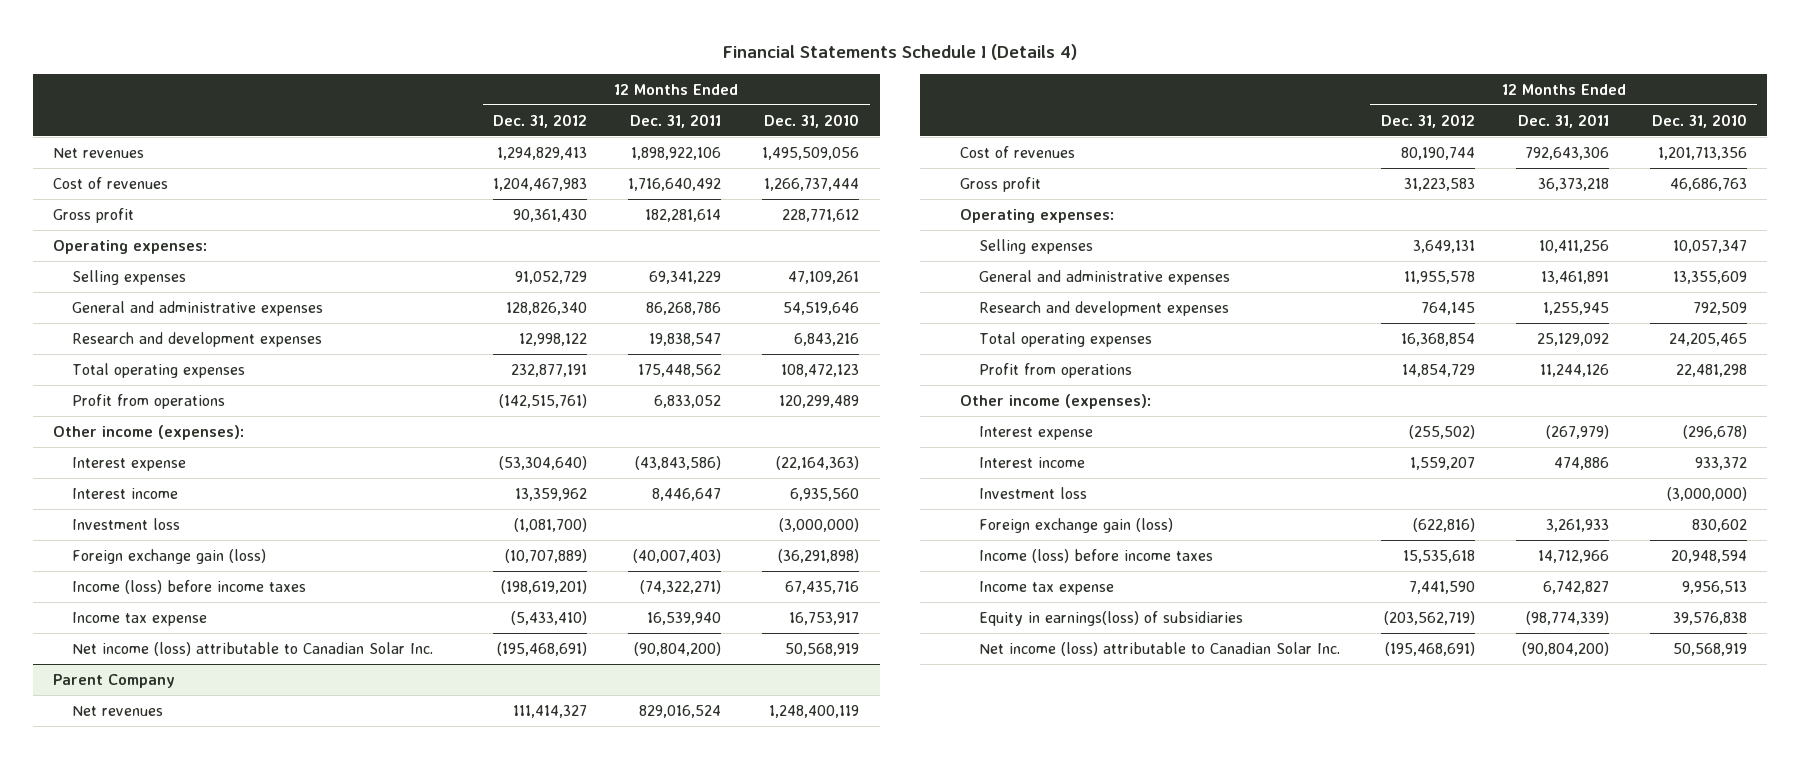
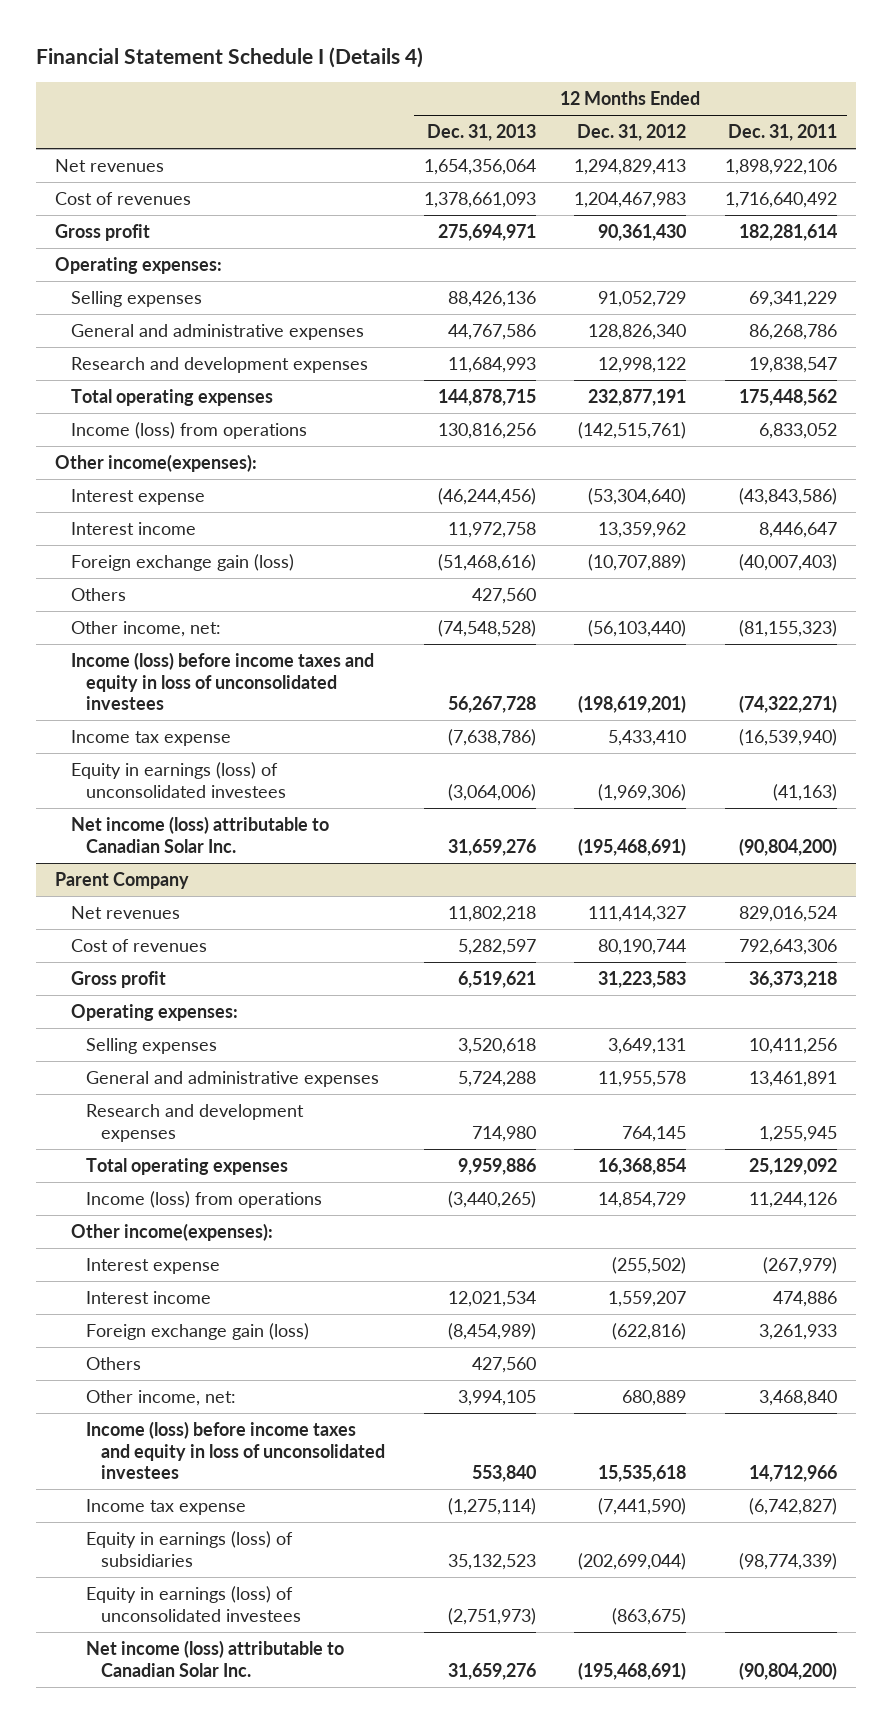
[722,43,1077,60] Financial Statements Schedule I (Details 4) -> [35,46,423,68] Financial Statement Schedule I (Details 4)
[764,113,860,128] Dec. 31, 2010 -> none
none -> [426,124,536,142] Dec. 31, 2013
[72,393,226,409] Profit from operations -> [70,422,307,440] Income (loss) from operations
[53,424,245,440] Other income (expenses): -> [55,454,258,473] Other income(expenses):
[72,517,181,530] Investment loss -> none
none -> [70,588,126,602] Others
none -> [70,621,221,638] Other income, net:
[72,579,307,594] Income (loss) before income taxes -> [70,652,374,710] Income (loss) before income taxes and equity in loss of unconsolidated investees
[511,610,588,625] (5,433,410) -> [608,730,687,747] 5,433,410
[647,611,722,625] 16,539,940 -> [738,729,837,747] (16,539,940)
none -> [70,762,287,798] Equity in earnings (loss) of unconsolidated investees
[978,362,1132,378] Profit from operations -> [86,1191,323,1209] Income (loss) from operations
[959,393,1151,409] Other income (expenses): -> [70,1223,273,1242] Other income(expenses):
[978,486,1087,499] Investment loss -> none
none -> [86,1357,142,1371] Others
none -> [86,1390,237,1407] Other income, net:
[978,548,1213,563] Income (loss) before income taxes -> [86,1421,386,1479] Income (loss) before income taxes and equity in loss of unconsolidated investees
[1408,580,1475,594] 7,441,590 -> [598,1498,687,1516] (7,441,590)
[1542,580,1609,594] 6,742,827 -> [748,1498,837,1516] (6,742,827)
[978,610,1243,626] Equity in earnings(loss) of subsidiaries -> [86,1531,294,1567] Equity in earnings (loss) of subsidiaries
[1383,610,1475,625] (203,562,719) -> [578,1552,687,1570] (202,699,044)
none -> [86,1586,302,1622] Equity in earnings (loss) of unconsolidated investees

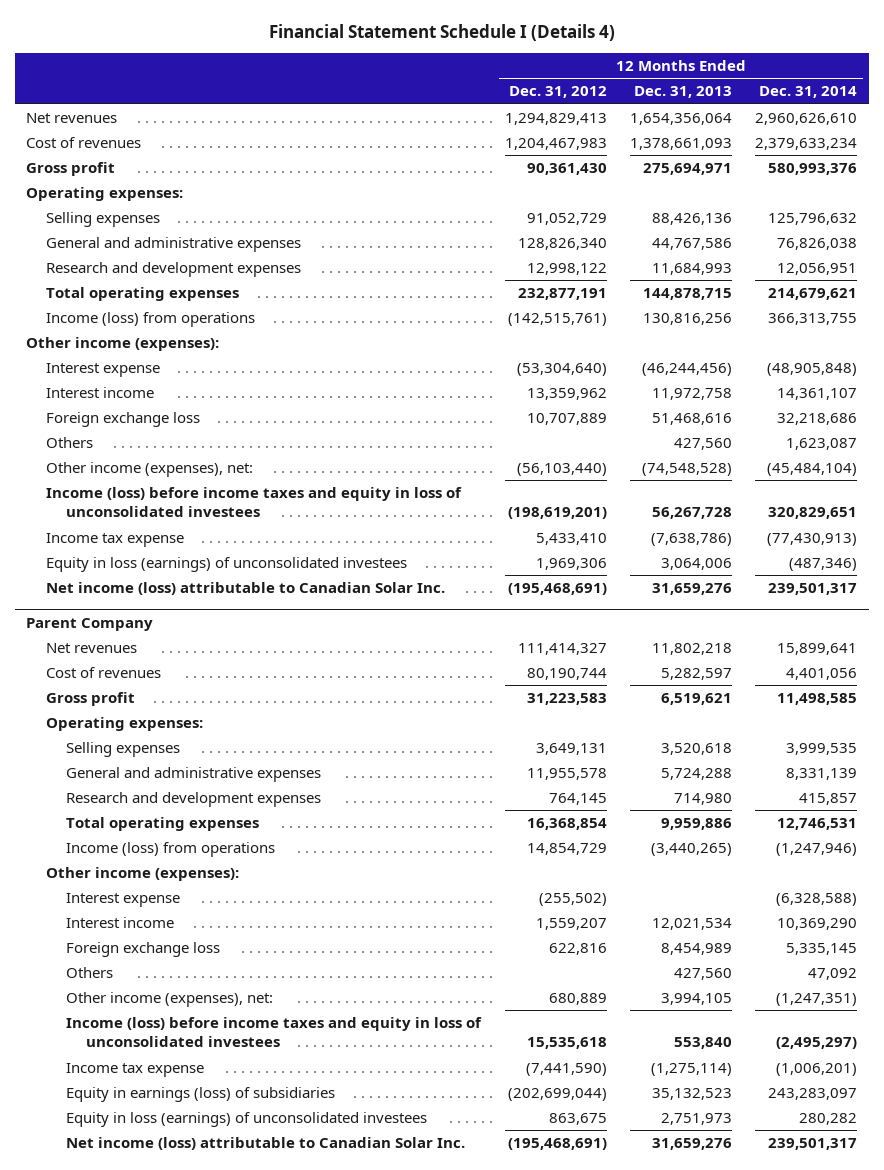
[727,124,837,142] Dec. 31, 2011 -> none
none -> [759,86,858,99] Dec. 31, 2014
[55,454,258,473] Other income(expenses): -> [26,337,220,352] Other income (expenses):
[70,554,294,572] Foreign exchange gain (loss) -> [46,412,201,428] Foreign exchange loss
[437,554,536,572] (51,468,616) -> [651,413,732,426] 51,468,616
[588,554,687,572] (10,707,889) -> [526,413,607,426] 10,707,889
[70,621,221,638] Other income, net: -> [46,462,254,478] Other income (expenses), net:
[70,762,287,798] Equity in earnings (loss) of unconsolidated investees -> [46,557,408,573] Equity in loss (earnings) of unconsolidated investees
[447,783,536,801] (3,064,006) -> [660,558,732,571] 3,064,006
[598,783,687,801] (1,969,306) -> [535,558,607,571] 1,969,306
[70,1223,273,1242] Other income(expenses): -> [46,867,240,882] Other income (expenses):
[86,1323,310,1341] Foreign exchange gain (loss) -> [66,942,221,958] Foreign exchange loss
[447,1323,536,1341] (8,454,989) -> [660,943,732,956] 8,454,989
[612,1323,687,1341] (622,816) -> [548,943,607,956] 622,816
[86,1390,237,1407] Other income, net: -> [66,992,274,1008] Other income (expenses), net:
[86,1586,302,1622] Equity in earnings (loss) of unconsolidated investees -> [66,1112,428,1128] Equity in loss (earnings) of unconsolidated investees
[447,1607,536,1625] (2,751,973) -> [660,1113,732,1126] 2,751,973
[612,1607,687,1625] (863,675) -> [548,1113,607,1126] 863,675

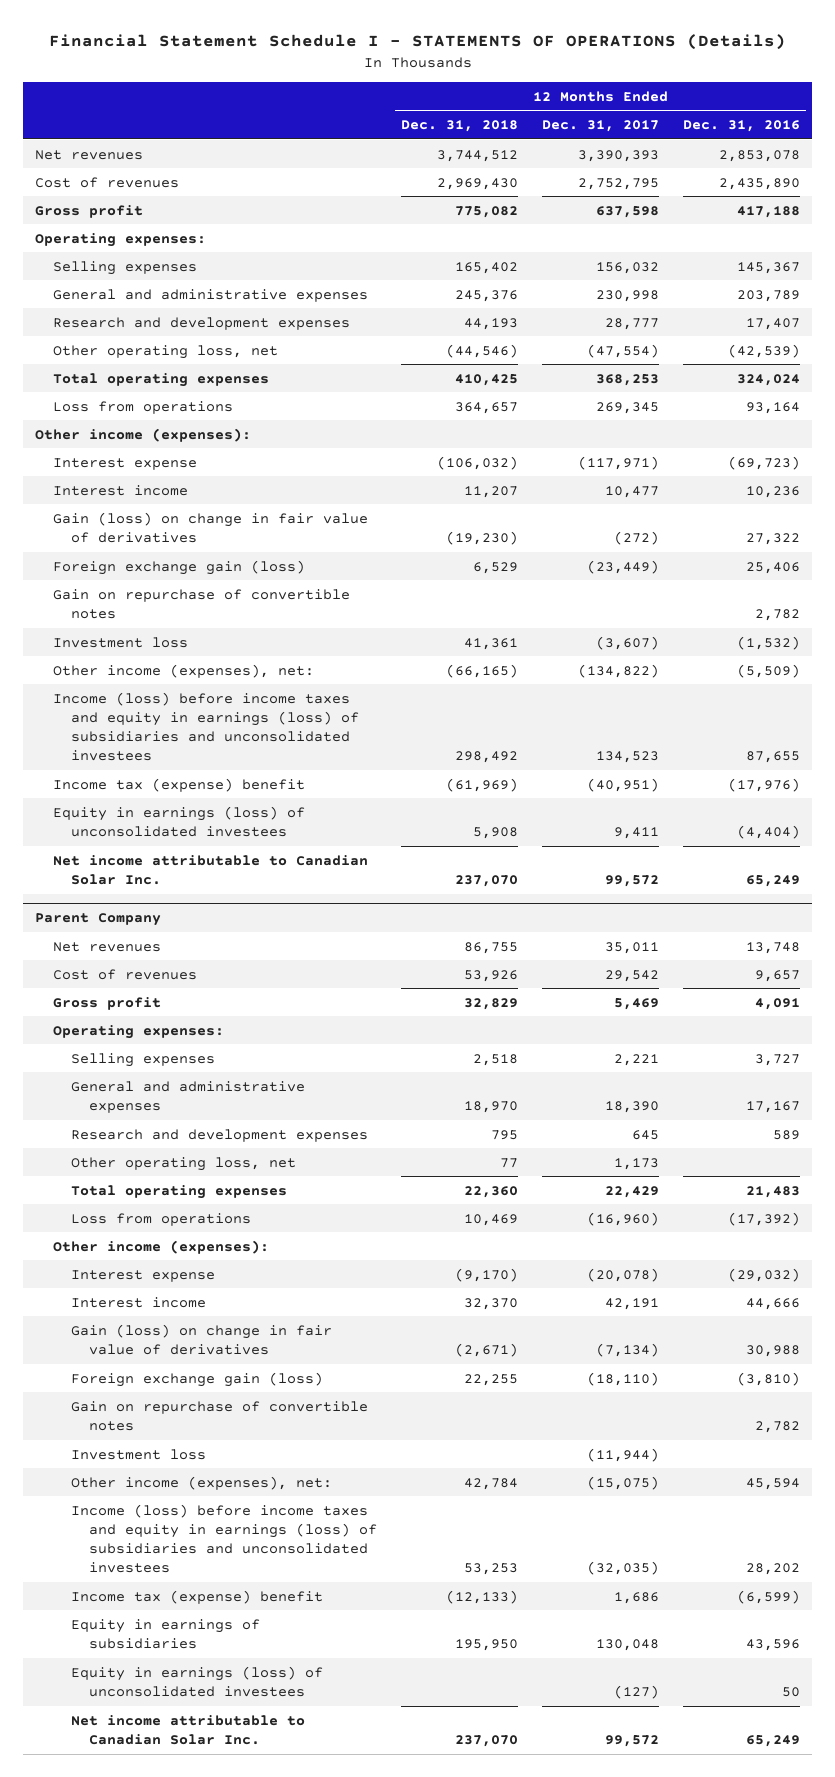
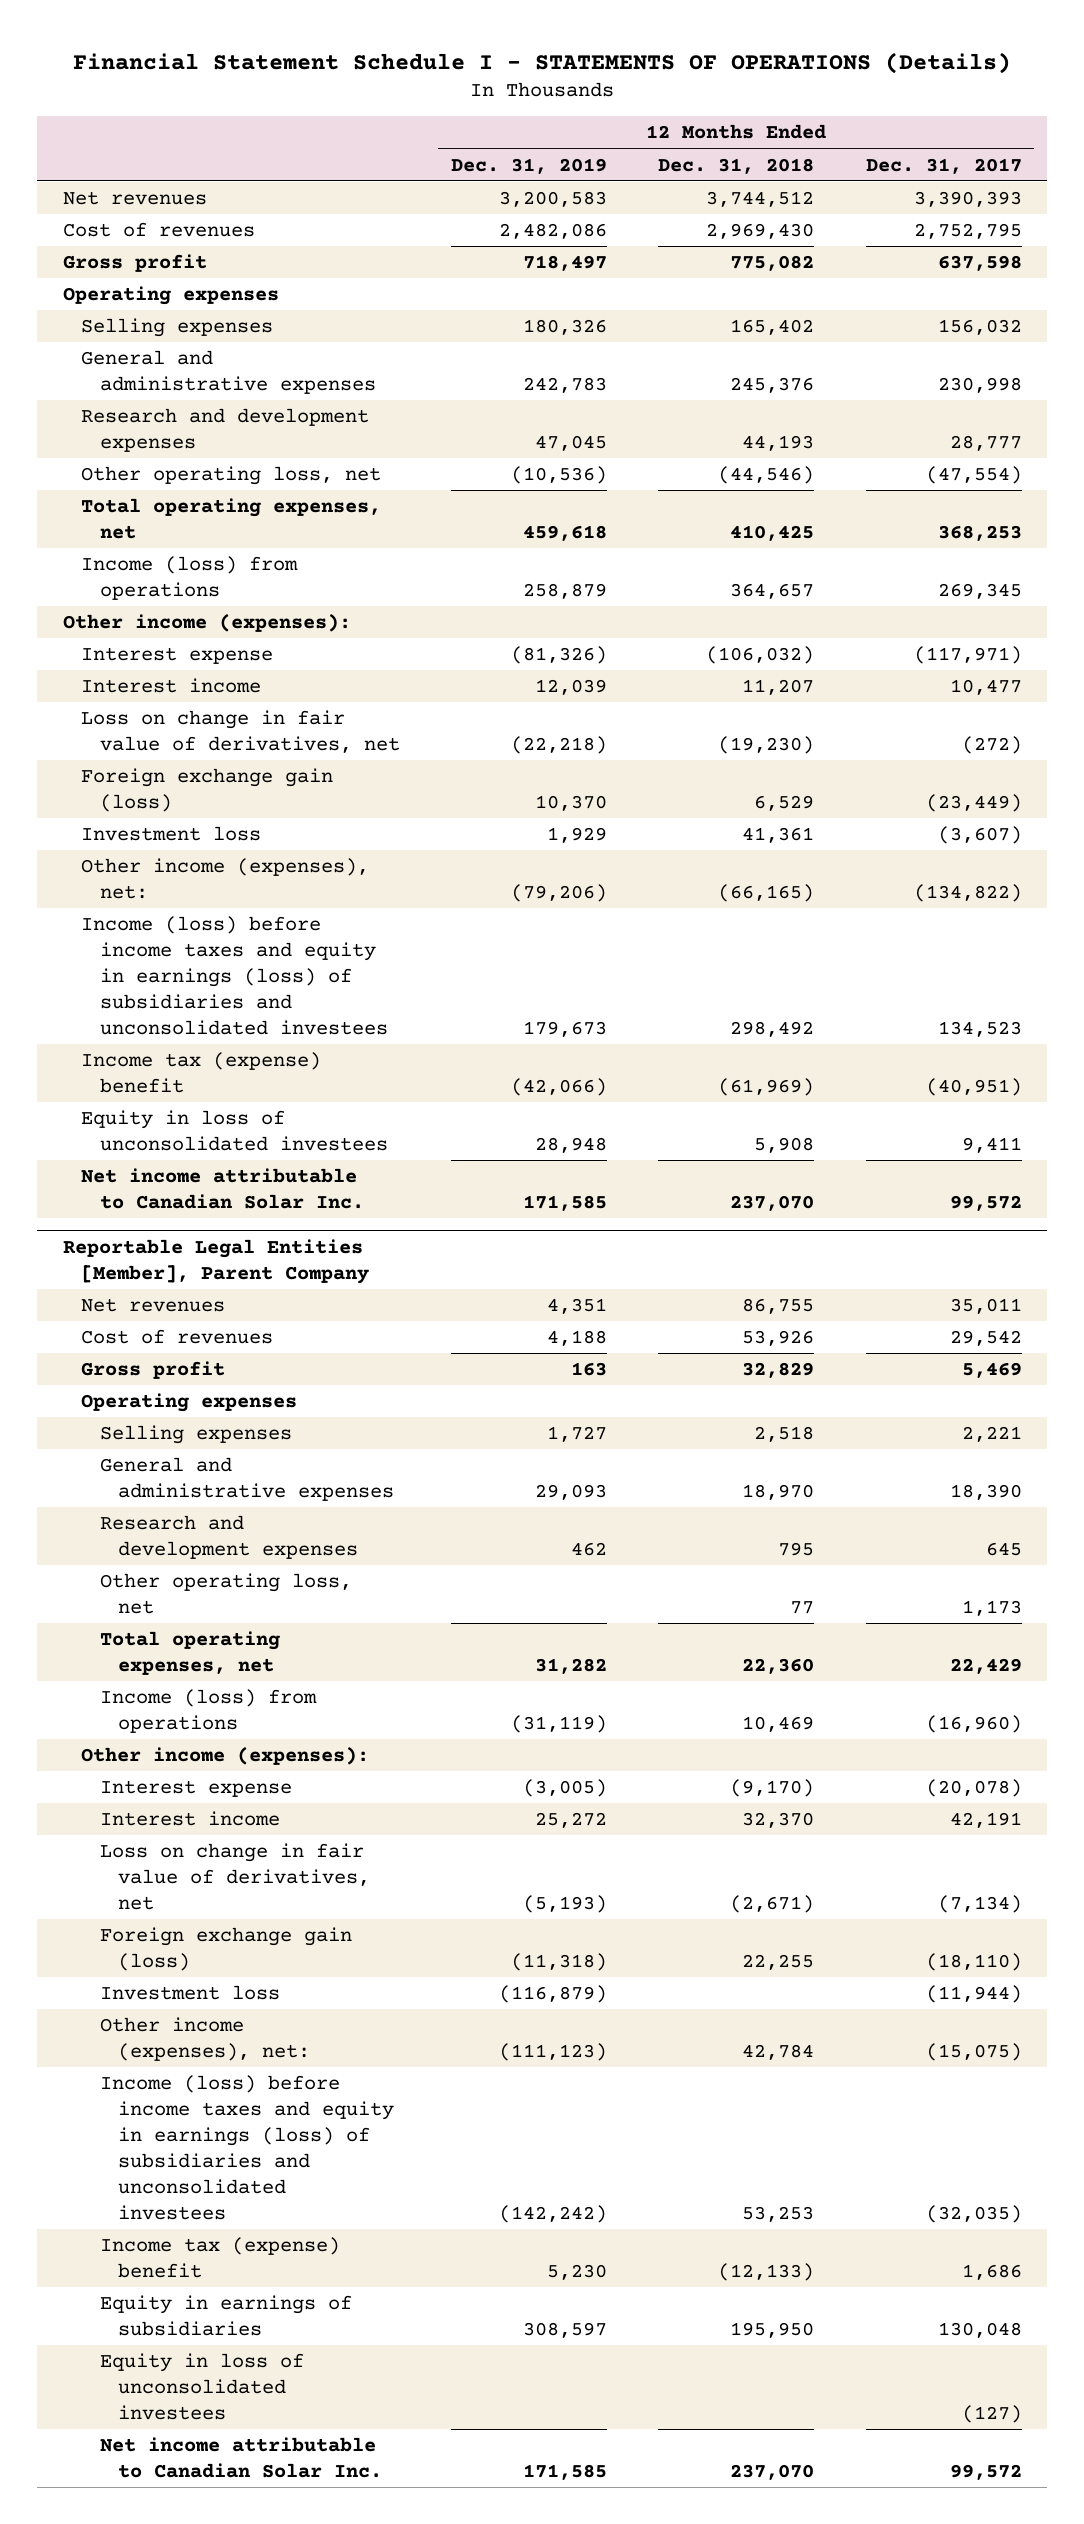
[683,119,801,132] Dec. 31, 2016 -> none
none -> [450,157,607,174] Dec. 31, 2019
[34,232,206,247] Operating expenses: -> [62,285,279,305] Operating expenses
[53,372,270,387] Total operating expenses -> [81,497,382,539] Total operating expenses, net
[53,400,234,414] Loss from operations -> [81,555,299,600] Income (loss) from operations
[53,511,369,543] Gain (loss) on change in fair value of derivatives -> [81,709,400,753] Loss on change in fair value of derivatives, net
[53,588,351,619] Gain on repurchase of convertible notes -> none
[53,805,306,837] Equity in earnings (loss) of unconsolidated investees -> [81,1109,388,1151] Equity in loss of unconsolidated investees
[34,913,161,927] Parent Company -> none
none -> [62,1238,370,1284] Reportable Legal Entities [Member], Parent Company
[53,1024,225,1039] Operating expenses: -> [81,1392,298,1412] Operating expenses
[71,1184,288,1199] Total operating expenses -> [99,1630,280,1675] Total operating expenses, net
[71,1212,252,1226] Loss from operations -> [99,1688,317,1733] Income (loss) from operations
[71,1323,333,1355] Gain (loss) on change in fair value of derivatives -> [99,1842,370,1910] Loss on change in fair value of derivatives, net
[71,1400,369,1431] Gain on repurchase of convertible notes -> none
[71,1665,324,1697] Equity in earnings (loss) of unconsolidated investees -> [99,2352,304,2420] Equity in loss of unconsolidated investees

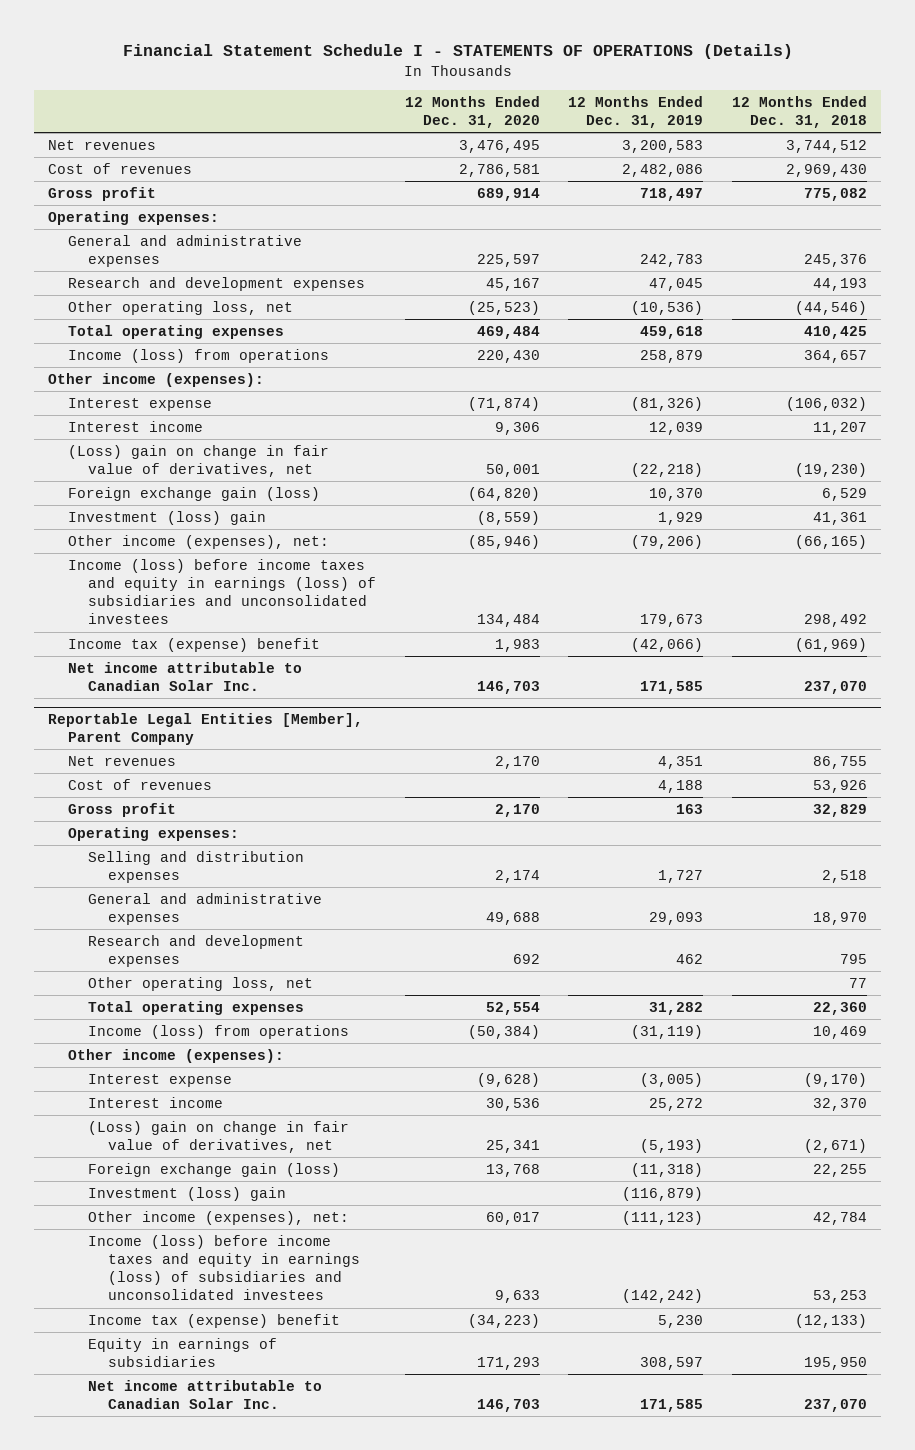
[865,157,1022,174] Dec. 31, 2017 -> none
none -> [404,95,540,128] 12 Months Ended Dec. 31, 2020
[81,317,274,337] Selling expenses -> none
[62,285,279,305] Operating expenses -> [48,210,220,225] Operating expenses:
[81,497,382,539] Total operating expenses, net -> [68,324,285,339] Total operating expenses
[81,709,400,753] Loss on change in fair value of derivatives, net -> [68,444,330,477] (Loss) gain on change in fair value of derivatives, net
[81,825,262,841] Investment loss -> [68,510,267,525] Investment (loss) gain
[81,1109,388,1151] Equity in loss of unconsolidated investees -> none
[81,1392,298,1412] Operating expenses -> [68,826,240,841] Operating expenses:
[99,1424,292,1444] Selling expenses -> [88,850,305,883] Selling and distribution expenses
[99,1630,280,1675] Total operating expenses, net -> [88,1000,305,1015] Total operating expenses
[99,1842,370,1910] Loss on change in fair value of derivatives, net -> [88,1120,350,1153] (Loss) gain on change in fair value of derivatives, net
[99,1984,280,2000] Investment loss -> [88,1186,287,1201] Investment (loss) gain
[99,2352,304,2420] Equity in loss of unconsolidated investees -> none

